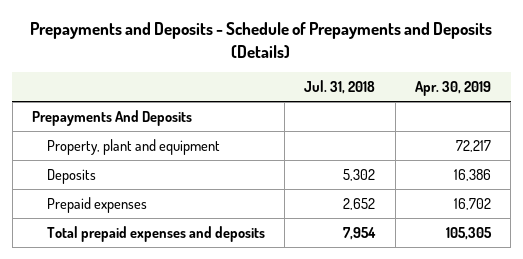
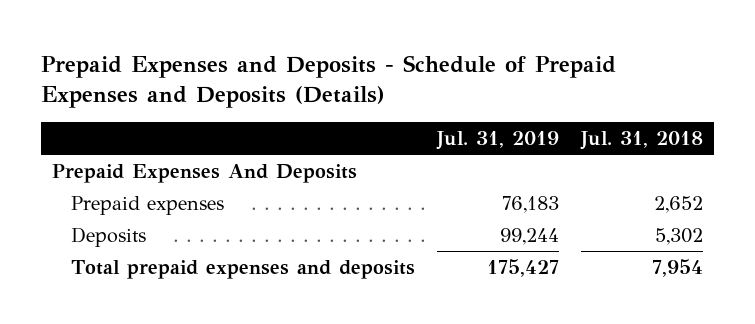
[30,22,493,58] Prepayments and Deposits - Schedule of Prepayments and Deposits (Details) -> [41,54,617,109] Prepaid Expenses and Deposits - Schedule of Prepaid Expenses and Deposits (Details)
[414,81,491,97] Apr. 30, 2019 -> none
none -> [436,130,560,150] Jul. 31, 2019
[32,109,193,126] Prepayments And Deposits -> none
[46,138,220,155] Property, plant and equipment -> none
none -> [52,163,358,183] Prepaid Expenses And Deposits
[46,168,96,184] Deposits -> [71,226,147,247] Deposits

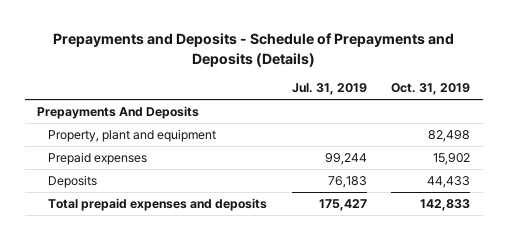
[41,54,617,109] Prepaid Expenses and Deposits - Schedule of Prepaid Expenses and Deposits (Details) -> [52,33,454,67] Prepayments and Deposits - Schedule of Prepayments and Deposits (Details)
[580,130,704,150] Jul. 31, 2018 -> none
none -> [391,83,471,96] Oct. 31, 2019
[52,163,358,183] Prepaid Expenses And Deposits -> [37,106,200,120] Prepayments And Deposits
none -> [48,129,217,143] Property, plant and equipment
[502,195,560,213] 76,183 -> [324,153,367,166] 99,244
[500,227,560,245] 99,244 -> [327,176,367,189] 76,183

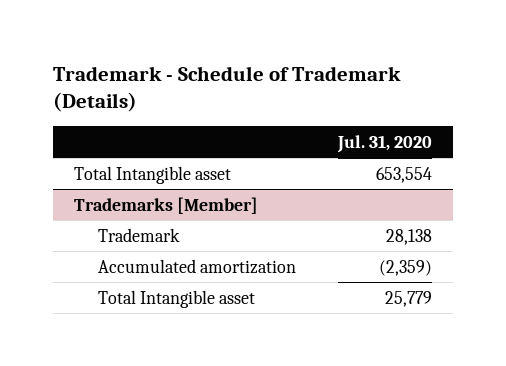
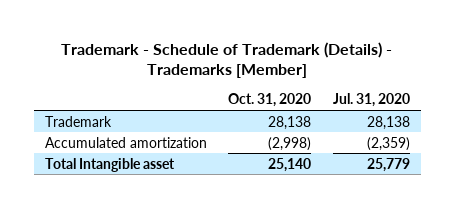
[53,65,402,113] Trademark - Schedule of Trademark (Details) -> [61,41,393,79] Trademark - Schedule of Trademark (Details) - Trademarks [Member]
none -> [228,93,312,108] Oct. 31, 2020
[74,165,232,184] Total Intangible asset -> none
[74,196,259,214] Trademarks [Member] -> none

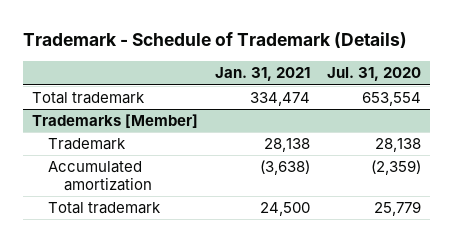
[61,41,393,79] Trademark - Schedule of Trademark (Details) - Trademarks [Member] -> [23,32,408,49] Trademark - Schedule of Trademark (Details)
[228,93,312,108] Oct. 31, 2020 -> none
none -> [215,67,311,82] Jan. 31, 2021
none -> [31,92,145,105] Total trademark
none -> [31,114,198,129] Trademarks [Member]
[44,157,175,172] Total Intangible asset -> [47,202,161,215] Total trademark

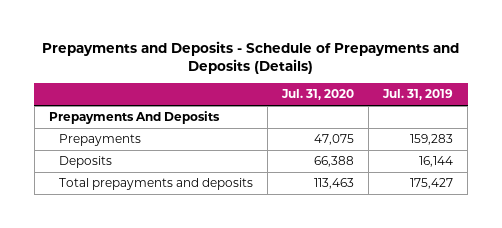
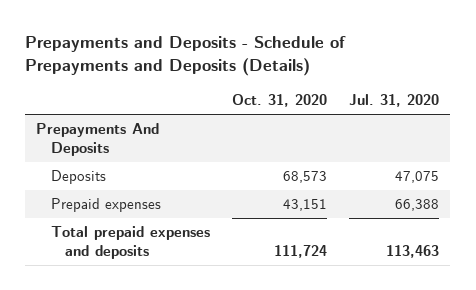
[382,89,454,101] Jul. 31, 2019 -> none
none -> [231,94,327,108] Oct. 31, 2020
[59,134,142,147] Prepayments -> none
[314,156,355,168] 66,388 -> [395,171,440,184] 47,075
none -> [50,198,161,213] Prepaid expenses
[59,178,254,191] Total prepayments and deposits -> [50,226,210,259] Total prepaid expenses and deposits

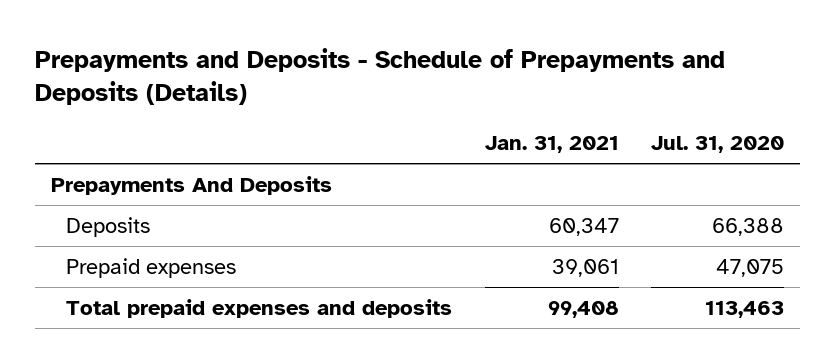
[231,94,327,108] Oct. 31, 2020 -> none
none -> [484,136,619,154] Jan. 31, 2021
[395,171,440,184] 47,075 -> [711,217,784,236] 66,388
[395,199,440,212] 66,388 -> [715,258,784,277] 47,075

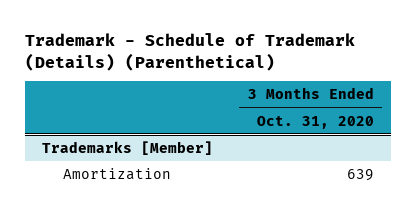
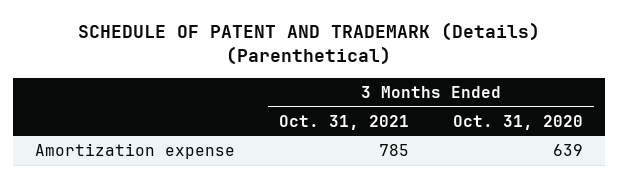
[24,33,355,71] Trademark - Schedule of Trademark (Details) (Parenthetical) -> [78,21,541,65] SCHEDULE OF PATENT AND TRADEMARK (Details) (Parenthetical)
none -> [279,114,410,130] Oct. 31, 2021
[41,140,213,155] Trademarks [Member] -> none
[63,167,172,180] Amortization -> [35,143,236,160] Amortization expense

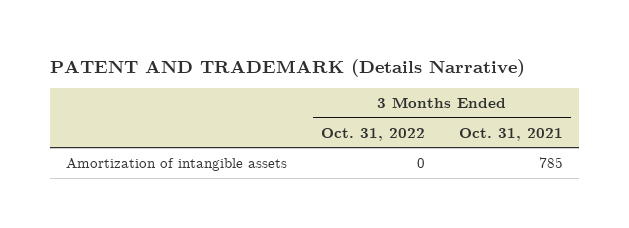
[78,21,541,65] SCHEDULE OF PATENT AND TRADEMARK (Details) (Parenthetical) -> [49,59,525,78] PATENT AND TRADEMARK (Details Narrative)
[453,114,584,130] Oct. 31, 2020 -> none
none -> [320,127,425,141] Oct. 31, 2022
[35,143,236,160] Amortization expense -> [66,157,288,171] Amortization of intangible assets

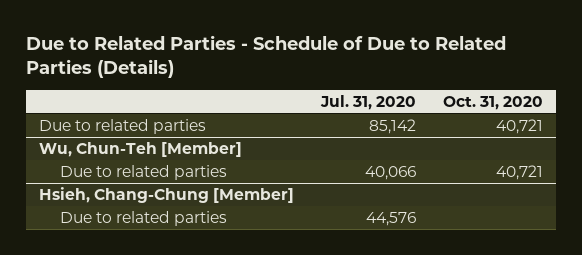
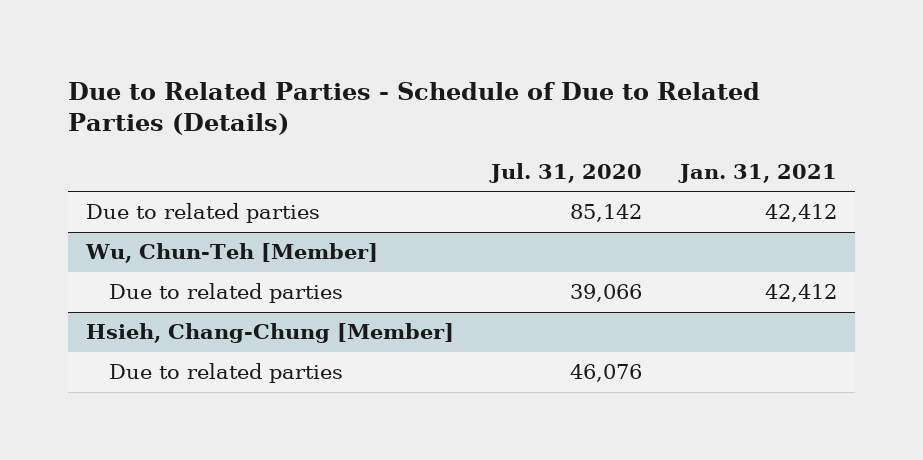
[442,95,543,110] Oct. 31, 2020 -> none
none -> [677,164,837,184] Jan. 31, 2021
[364,166,416,181] 40,066 -> [570,284,643,303] 39,066
[365,212,416,227] 44,576 -> [570,364,643,383] 46,076

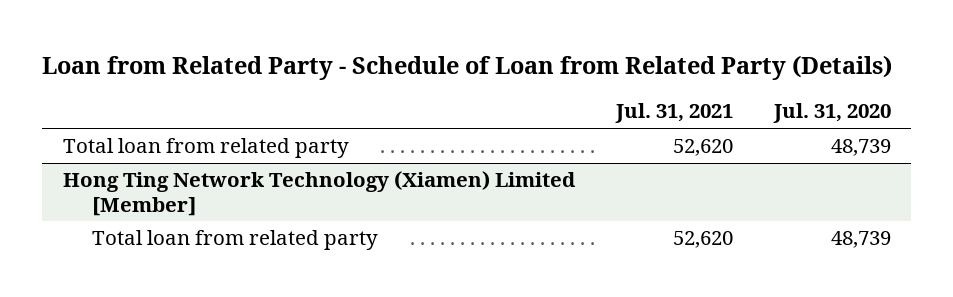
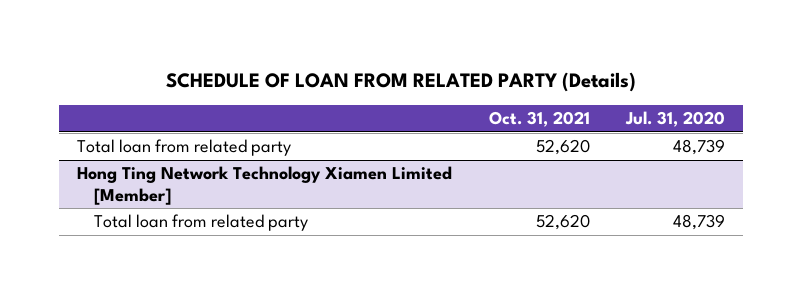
[42,54,893,80] Loan from Related Party - Schedule of Loan from Related Party (Details) -> [166,72,637,93] SCHEDULE OF LOAN FROM RELATED PARTY (Details)
[614,103,733,124] Jul. 31, 2021 -> none
none -> [488,111,590,128] Oct. 31, 2021
[62,171,576,216] Hong Ting Network Technology (Xiamen) Limited [Member] -> [77,166,453,205] Hong Ting Network Technology Xiamen Limited [Member]

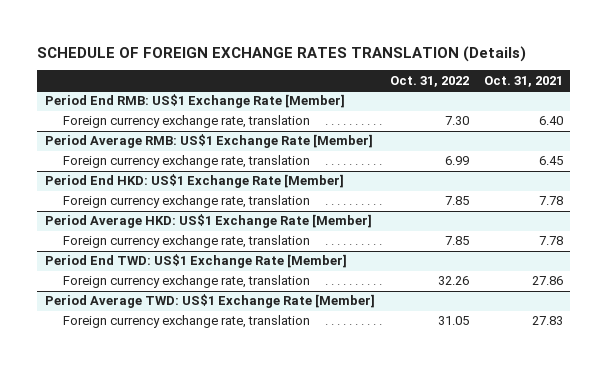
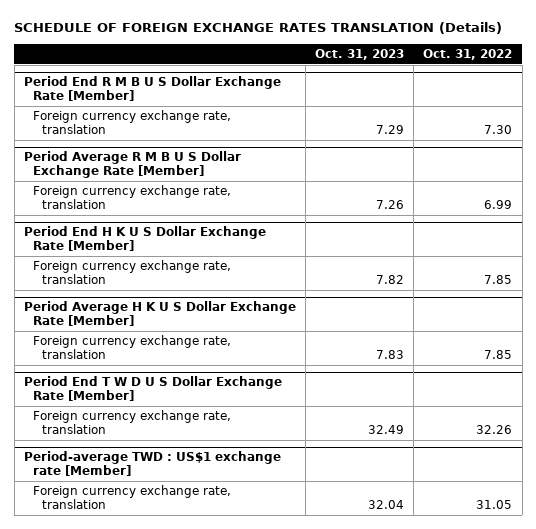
[483,75,563,87] Oct. 31, 2021 -> none
none -> [315,48,405,60] Oct. 31, 2023
[44,94,345,109] Period End RMB: US$1 Exchange Rate [Member] -> [23,76,281,102] Period End R M B U S Dollar Exchange Rate [Member]
[44,134,373,149] Period Average RMB: US$1 Exchange Rate [Member] -> [23,151,241,179] Period Average R M B U S Dollar Exchange Rate [Member]
[44,174,344,189] Period End HKD: US$1 Exchange Rate [Member] -> [23,226,266,252] Period End H K U S Dollar Exchange Rate [Member]
[44,214,372,229] Period Average HKD: US$1 Exchange Rate [Member] -> [23,301,296,327] Period Average H K U S Dollar Exchange Rate [Member]
[44,254,347,269] Period End TWD: US$1 Exchange Rate [Member] -> [23,376,282,402] Period End T W D U S Dollar Exchange Rate [Member]
[44,294,375,309] Period Average TWD: US$1 Exchange Rate [Member] -> [23,451,281,477] Period-average TWD : US$1 exchange rate [Member]

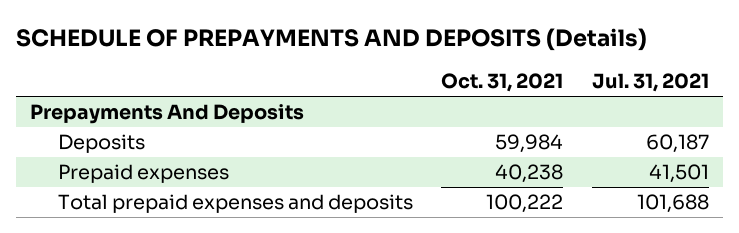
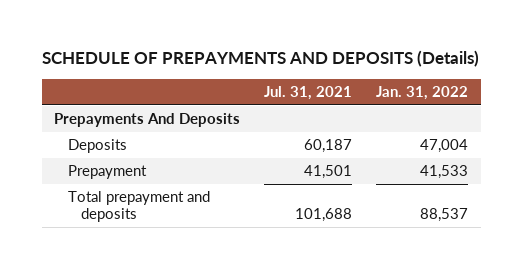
[441,73,564,93] Oct. 31, 2021 -> none
none -> [376,85,469,100] Jan. 31, 2022
[57,164,229,184] Prepaid expenses -> [67,165,147,180] Prepayment
[57,194,413,214] Total prepaid expenses and deposits -> [67,191,210,223] Total prepayment and deposits

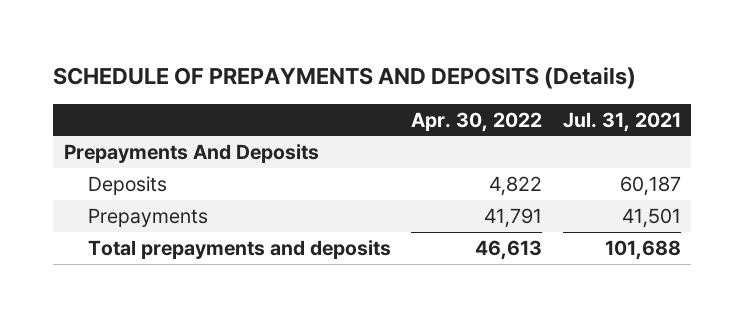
[376,85,469,100] Jan. 31, 2022 -> none
none -> [411,111,543,132] Apr. 30, 2022
[67,165,147,180] Prepayment -> [87,207,208,227] Prepayments
[67,191,210,223] Total prepayment and deposits -> [87,239,391,259] Total prepayments and deposits

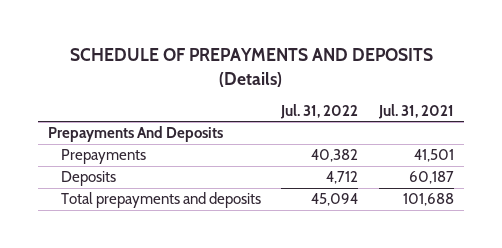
[411,111,543,132] Apr. 30, 2022 -> none
none -> [280,103,359,119] Jul. 31, 2022
[87,175,167,195] Deposits -> [60,171,116,187] Deposits

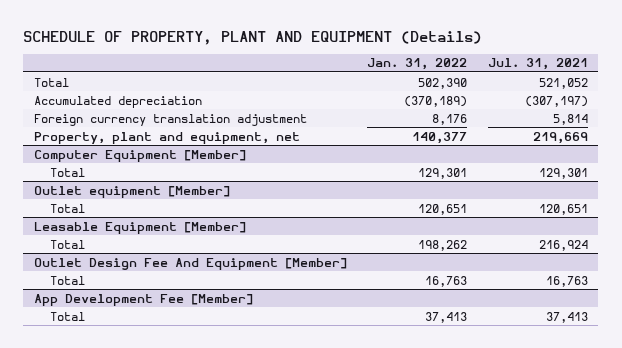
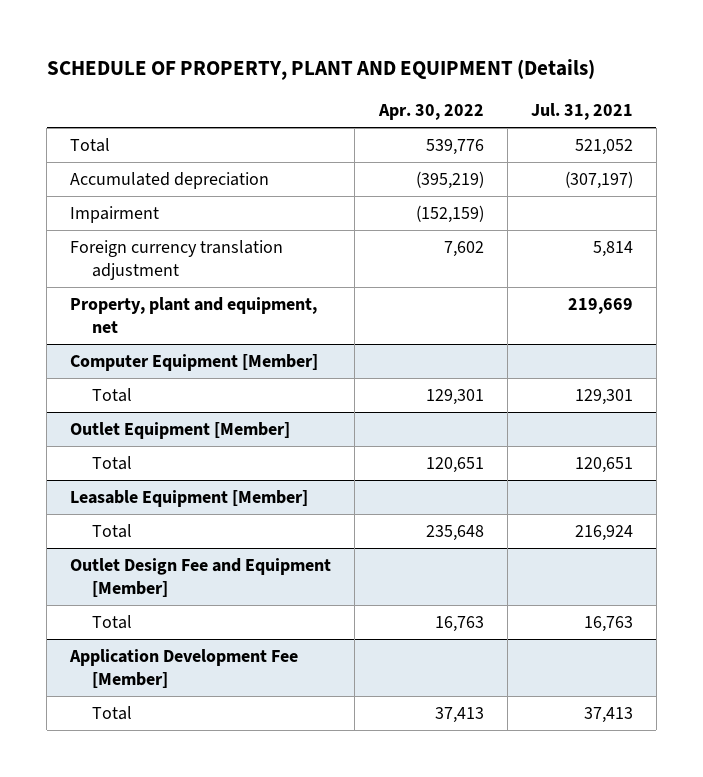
[367,58,468,71] Jan. 31, 2022 -> none
none -> [377,104,484,121] Apr. 30, 2022
none -> [70,206,160,224] Impairment
[33,185,230,198] Outlet equipment [Member] -> [70,422,291,440] Outlet Equipment [Member]
[33,257,347,270] Outlet Design Fee And Equipment [Member] -> [70,558,332,598] Outlet Design Fee and Equipment [Member]
[33,293,253,306] App Development Fee [Member] -> [69,649,299,689] Application Development Fee [Member]

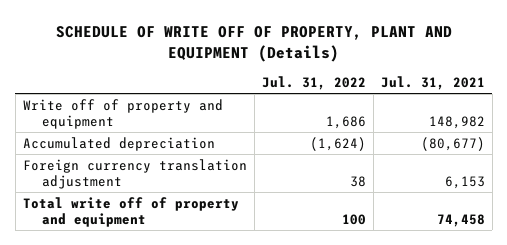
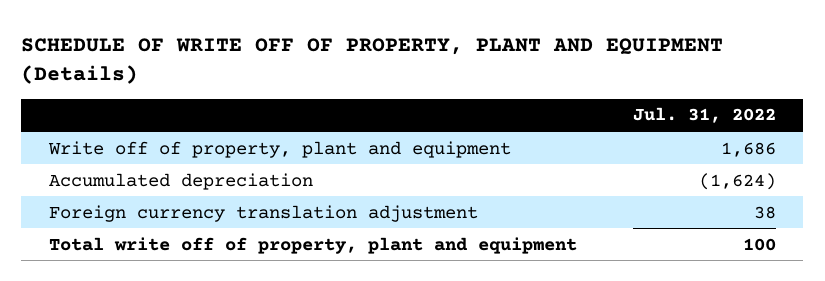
[380,76,485,91] Jul. 31, 2021 -> none
[22,98,223,129] Write off of property and equipment -> [48,140,512,158] Write off of property, plant and equipment
[22,196,239,227] Total write off of property and equipment -> [49,236,578,254] Total write off of property, plant and equipment

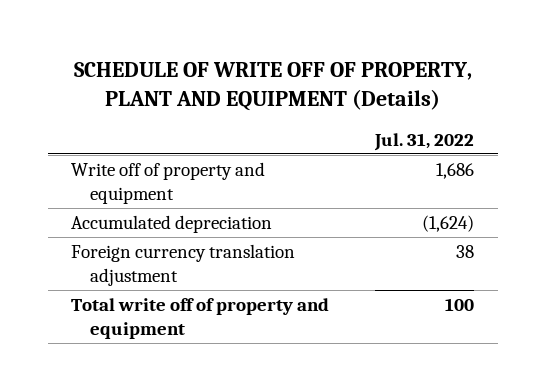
[48,140,512,158] Write off of property, plant and equipment -> [71,161,266,205] Write off of property and equipment
[49,236,578,254] Total write off of property, plant and equipment -> [71,297,330,340] Total write off of property and equipment

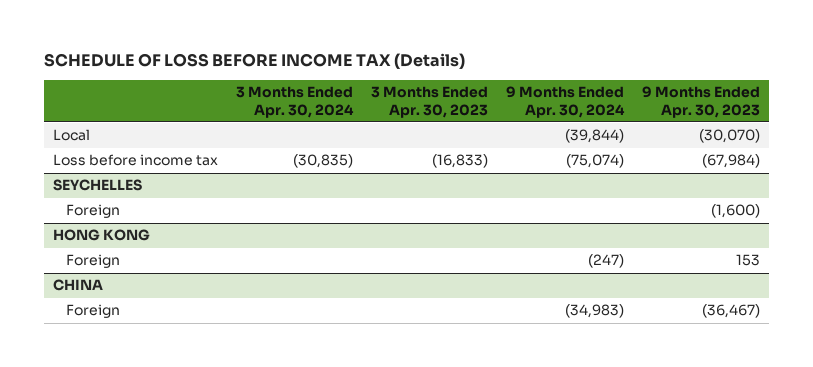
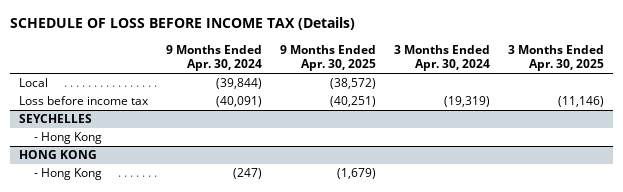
[371,86,489,118] 3 Months Ended Apr. 30, 2023 -> none
[641,86,760,118] 9 Months Ended Apr. 30, 2023 -> none
none -> [279,44,376,72] 9 Months Ended Apr. 30, 2025
none -> [507,44,604,72] 3 Months Ended Apr. 30, 2025
[293,154,354,169] (30,835) -> [443,96,490,108] (19,319)
[565,154,624,169] (75,074) -> [215,96,262,108] (40,091)
[66,204,121,219] Foreign -> [33,132,102,145] - Hong Kong
[53,279,104,292] CHINA -> none
[66,304,121,319] Foreign -> none
[66,254,121,269] Foreign -> [33,168,102,181] - Hong Kong

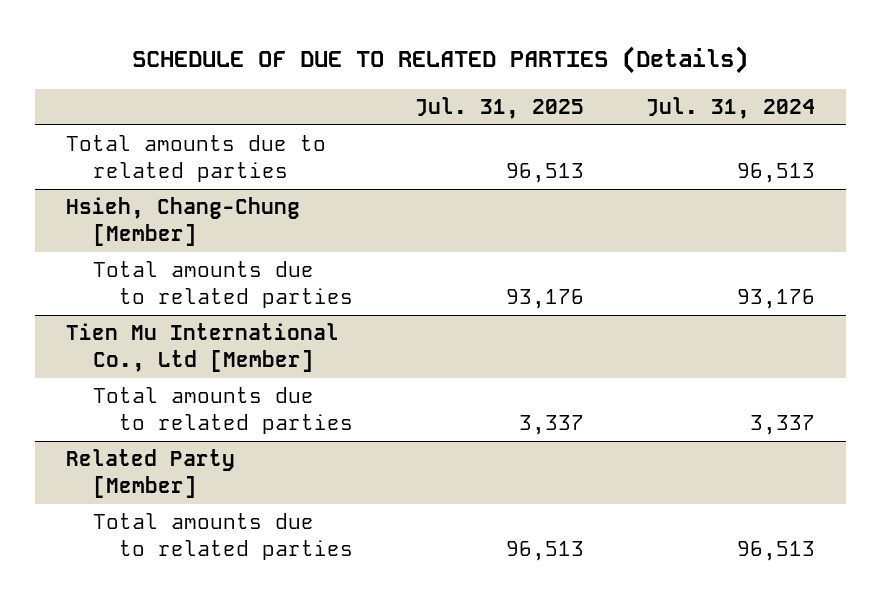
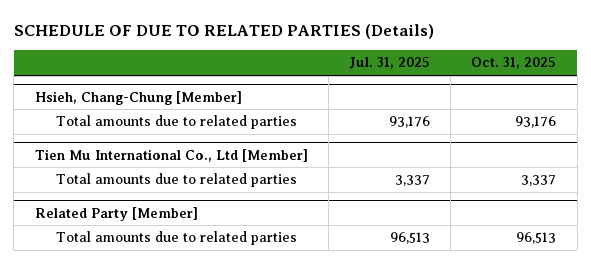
[646,96,816,119] Jul. 31, 2024 -> none
none -> [471,57,557,70] Oct. 31, 2025
[65,135,326,183] Total amounts due to related parties -> none

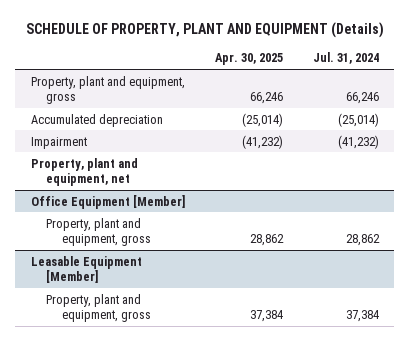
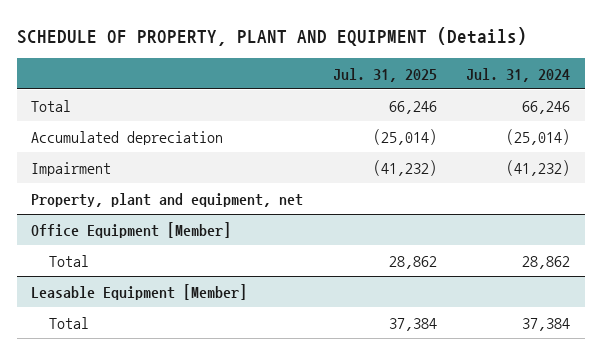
[214,53,283,66] Apr. 30, 2025 -> none
none -> [332,67,437,82] Jul. 31, 2025
[30,75,185,104] Property, plant and equipment, gross -> [31,99,72,112] Total
[46,217,151,246] Property, plant and equipment, gross -> [48,254,89,267] Total
[46,293,151,322] Property, plant and equipment, gross -> [48,316,89,329] Total

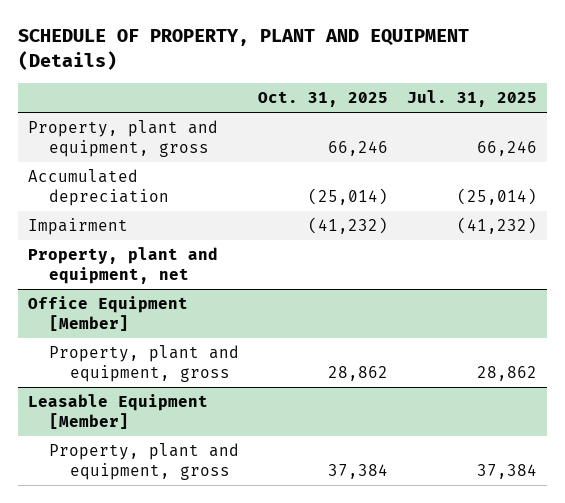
[466,67,571,82] Jul. 31, 2024 -> none
none -> [257,90,388,107] Oct. 31, 2025
[31,99,72,112] Total -> [27,120,218,157] Property, plant and equipment, gross
[48,254,89,267] Total -> [48,345,239,382] Property, plant and equipment, gross
[48,316,89,329] Total -> [48,443,239,480] Property, plant and equipment, gross

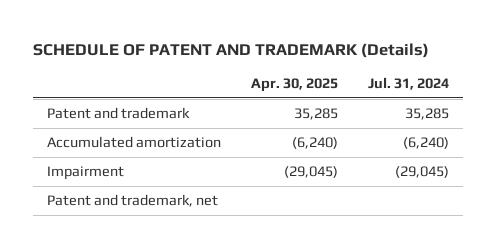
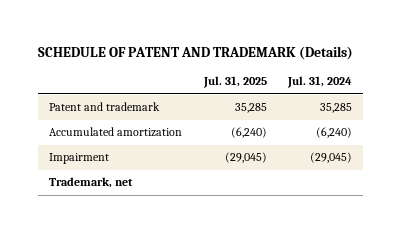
[251,78,339,93] Apr. 30, 2025 -> none
none -> [202,76,267,89] Jul. 31, 2025
[47,193,219,207] Patent and trademark, net -> [49,177,134,189] Trademark, net

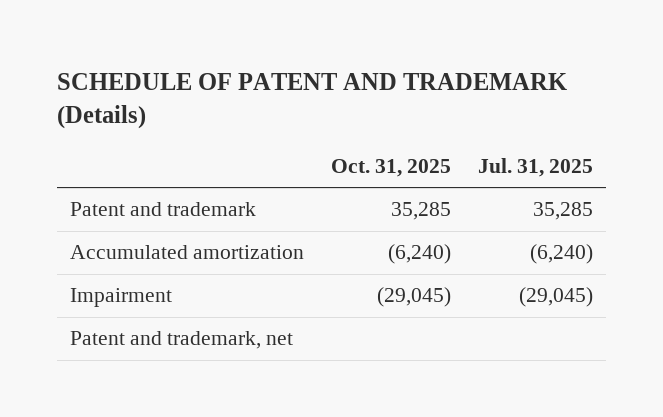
[287,76,353,89] Jul. 31, 2024 -> none
none -> [330,158,451,177] Oct. 31, 2025
[49,177,134,189] Trademark, net -> [70,331,294,350] Patent and trademark, net

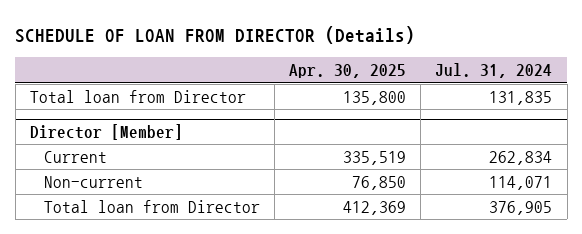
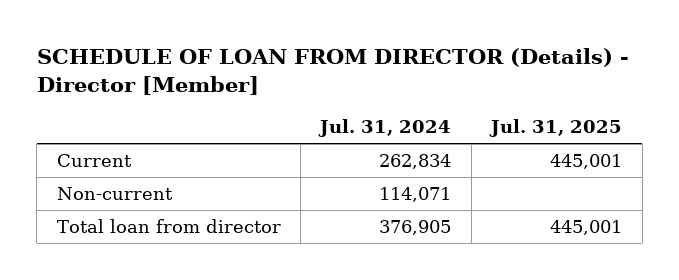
[15,25,416,44] SCHEDULE OF LOAN FROM DIRECTOR (Details) -> [36,48,629,96] SCHEDULE OF LOAN FROM DIRECTOR (Details) - Director [Member]
[289,64,407,79] Apr. 30, 2025 -> none
none -> [489,119,623,138] Jul. 31, 2025
[29,89,246,103] Total loan from Director -> none
[29,123,183,140] Director [Member] -> none
[43,199,260,213] Total loan from Director -> [56,219,281,234] Total loan from director

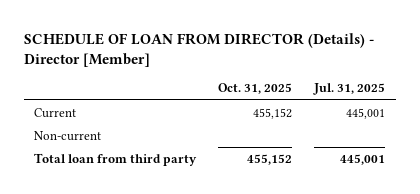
[318,119,452,138] Jul. 31, 2024 -> none
none -> [218,83,293,95] Oct. 31, 2025
[56,219,281,234] Total loan from director -> [34,152,198,166] Total loan from third party

